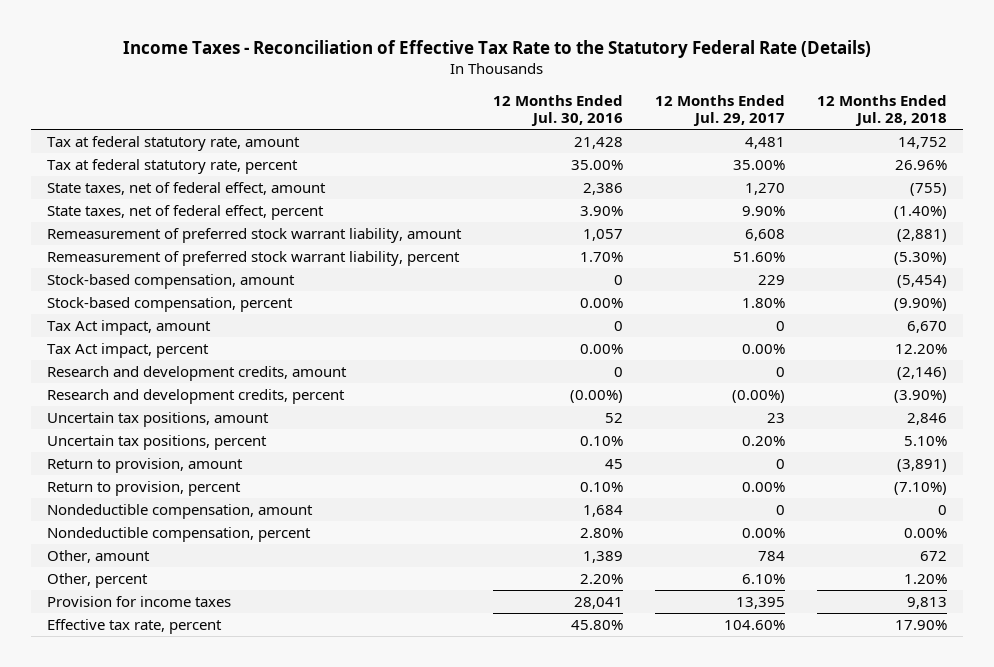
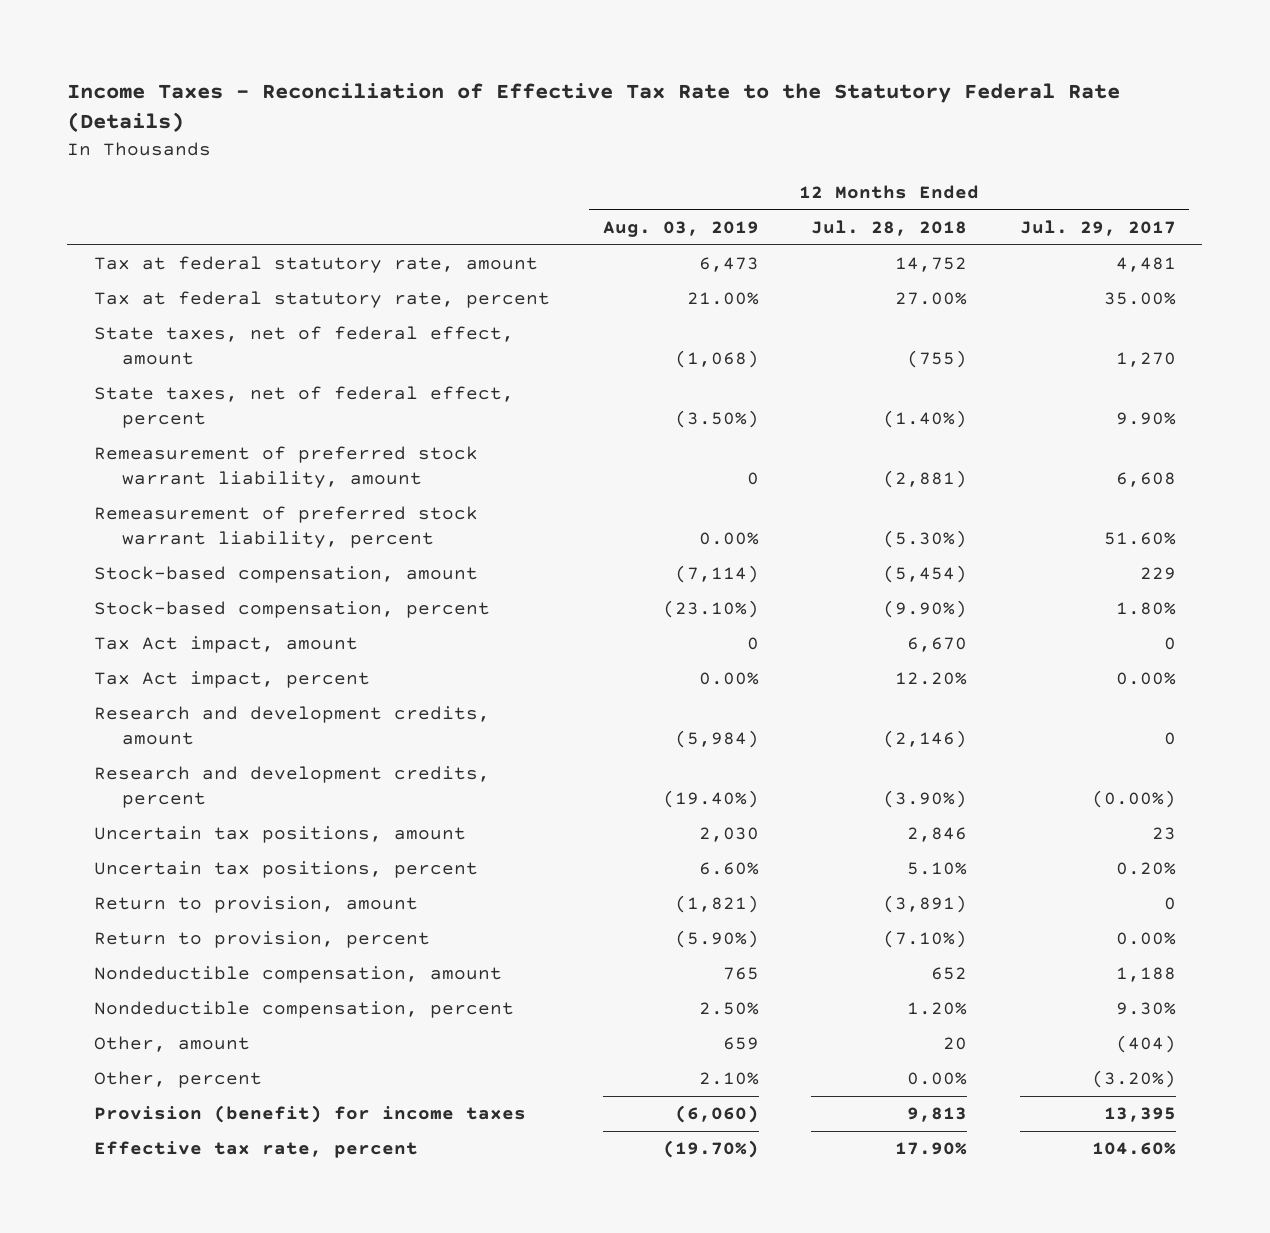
[493,94,624,127] 12 Months Ended Jul. 30, 2016 -> none
none -> [602,221,759,238] Aug. 03, 2019
[895,159,948,170] 26.96% -> [895,292,968,306] 27.00%
[776,504,786,515] 0 -> [1116,967,1177,983] 1,188
[938,504,948,515] 0 -> [931,967,968,981] 652
[742,527,786,538] 0.00% -> [1116,1002,1177,1016] 9.30%
[904,527,948,538] 0.00% -> [907,1002,968,1016] 1.20%
[758,550,786,561] 784 -> [1116,1035,1177,1054] (404)
[920,550,948,561] 672 -> [943,1037,968,1051] 20
[742,573,786,584] 6.10% -> [1092,1070,1177,1089] (3.20%)
[904,573,948,584] 1.20% -> [907,1072,968,1086] 0.00%
[47,595,232,607] Provision for income taxes -> [93,1105,526,1124] Provision (benefit) for income taxes

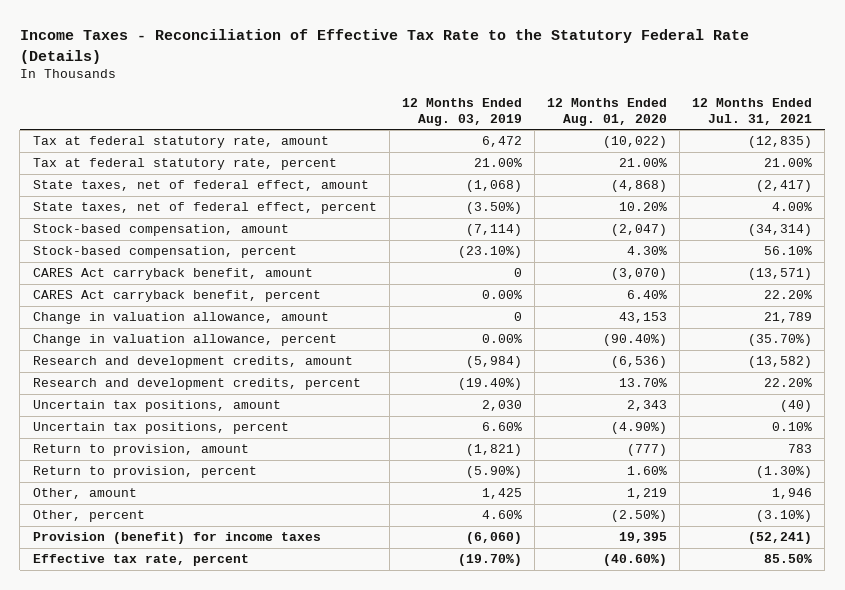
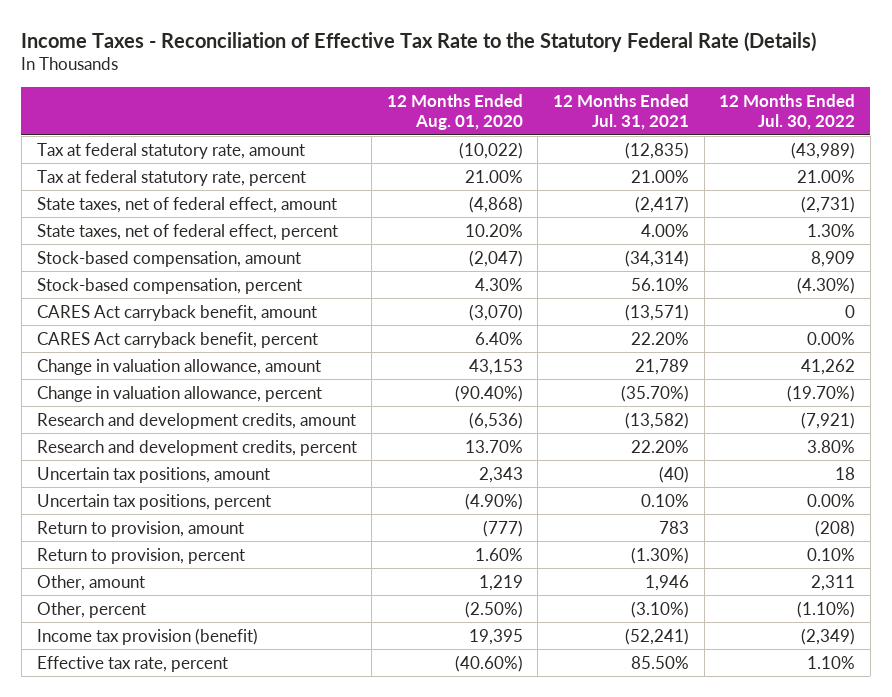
[401,97,522,126] 12 Months Ended Aug. 03, 2019 -> none
none -> [719,93,856,131] 12 Months Ended Jul. 30, 2022
[32,532,321,545] Provision (benefit) for income taxes -> [36,627,258,645] Income tax provision (benefit)

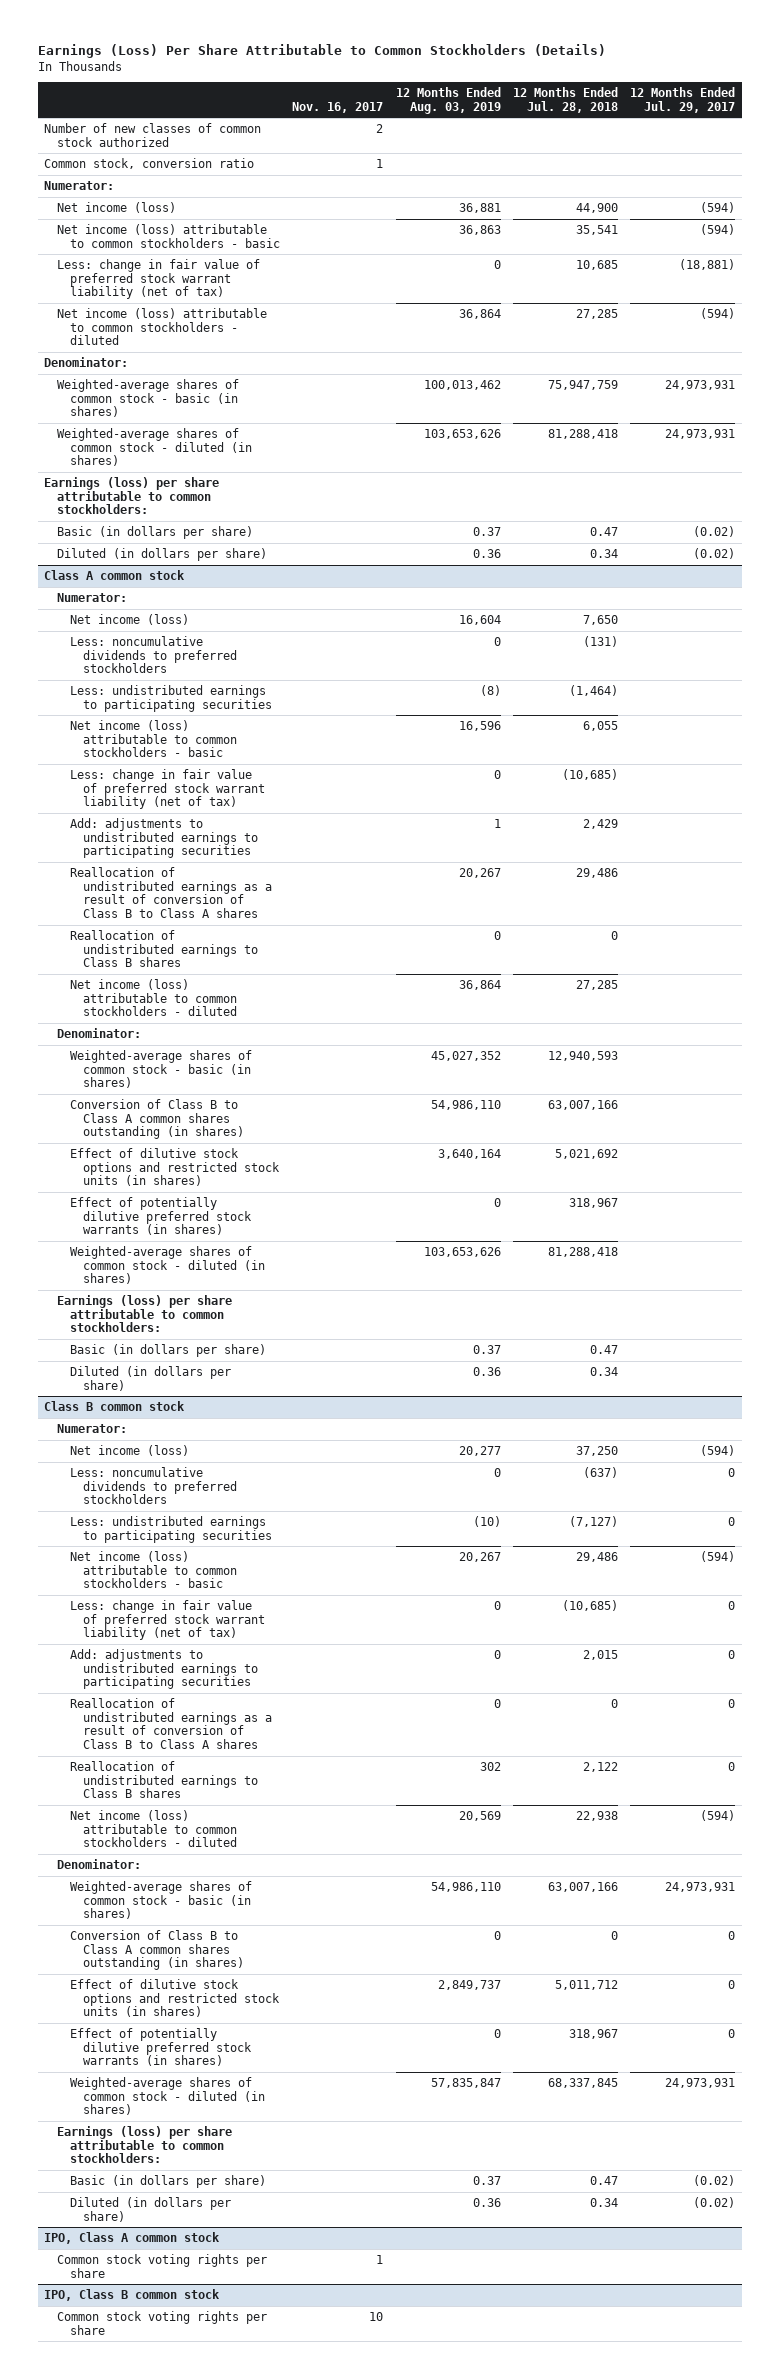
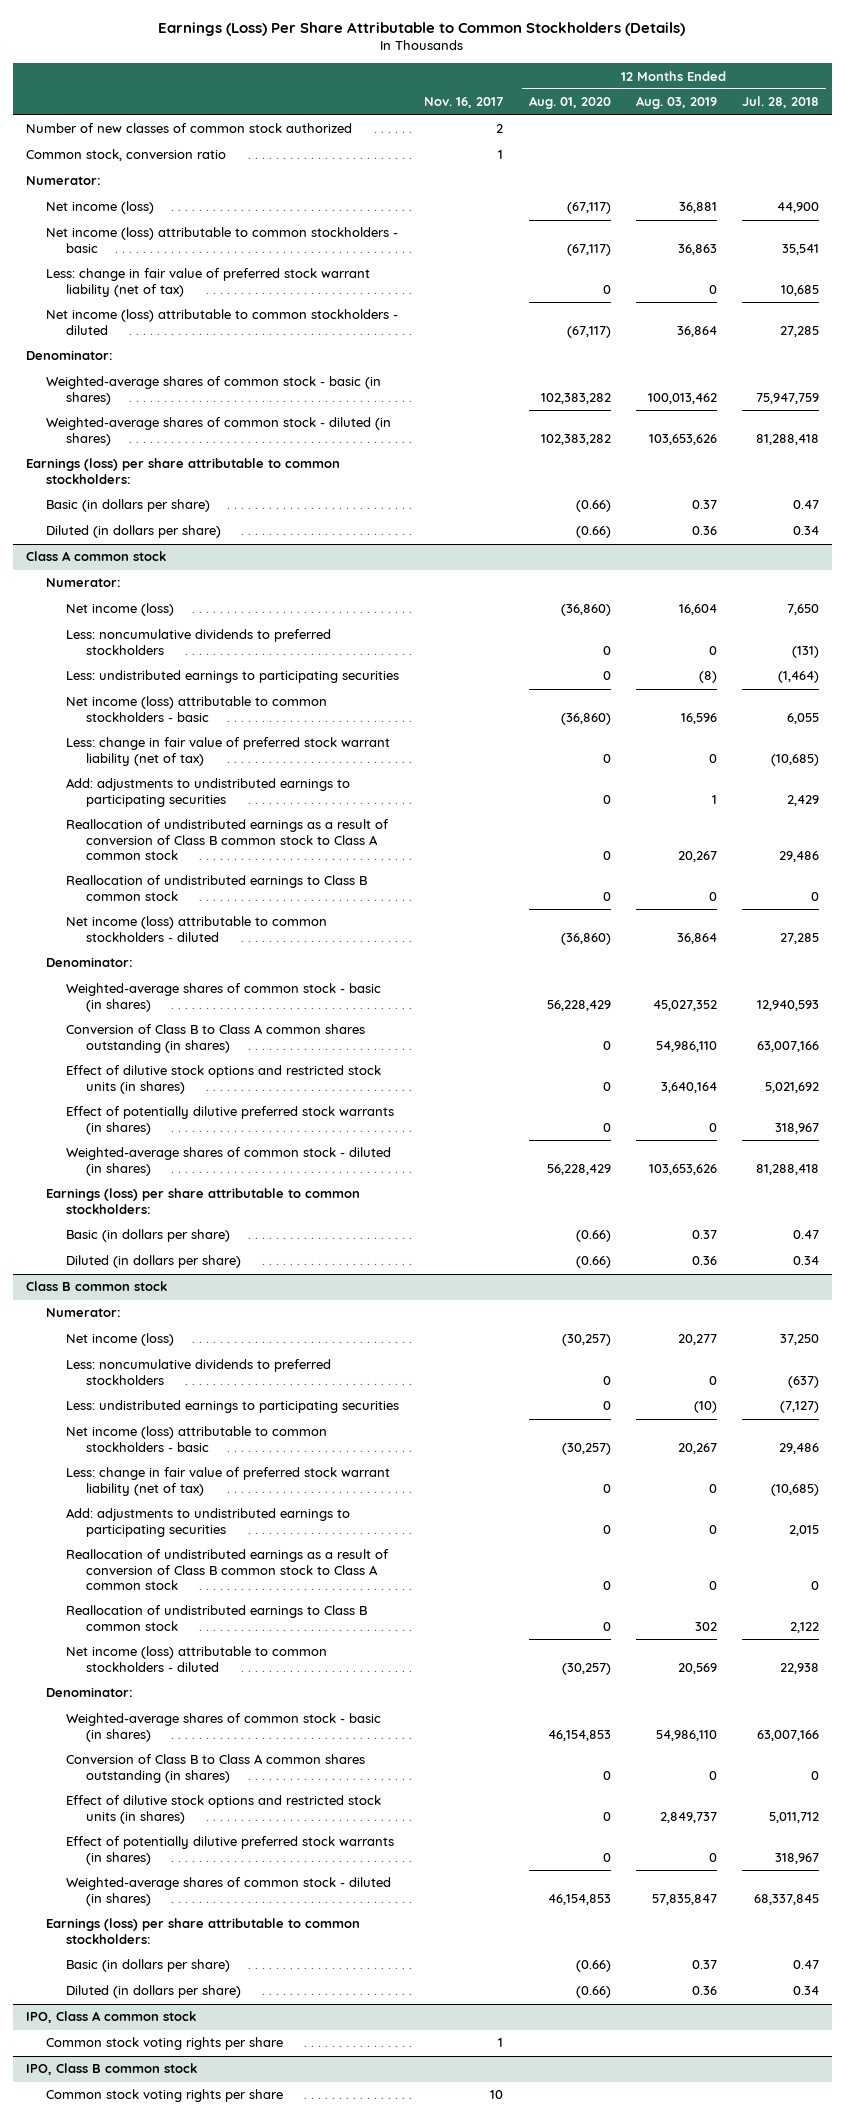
[630,87,736,113] 12 Months Ended Jul. 29, 2017 -> none
none -> [528,96,611,110] Aug. 01, 2020
[69,866,272,919] Reallocation of undistributed earnings as a result of conversion of Class B to Class A shares -> [66,819,390,861] Reallocation of undistributed earnings as a result of conversion of Class B common stock to Class A common stock
[69,929,258,968] Reallocation of undistributed earnings to Class B shares -> [66,875,368,901] Reallocation of undistributed earnings to Class B common stock
[69,1697,272,1750] Reallocation of undistributed earnings as a result of conversion of Class B to Class A shares -> [66,1549,390,1591] Reallocation of undistributed earnings as a result of conversion of Class B common stock to Class A common stock
[69,1760,258,1799] Reallocation of undistributed earnings to Class B shares -> [66,1605,368,1631] Reallocation of undistributed earnings to Class B common stock

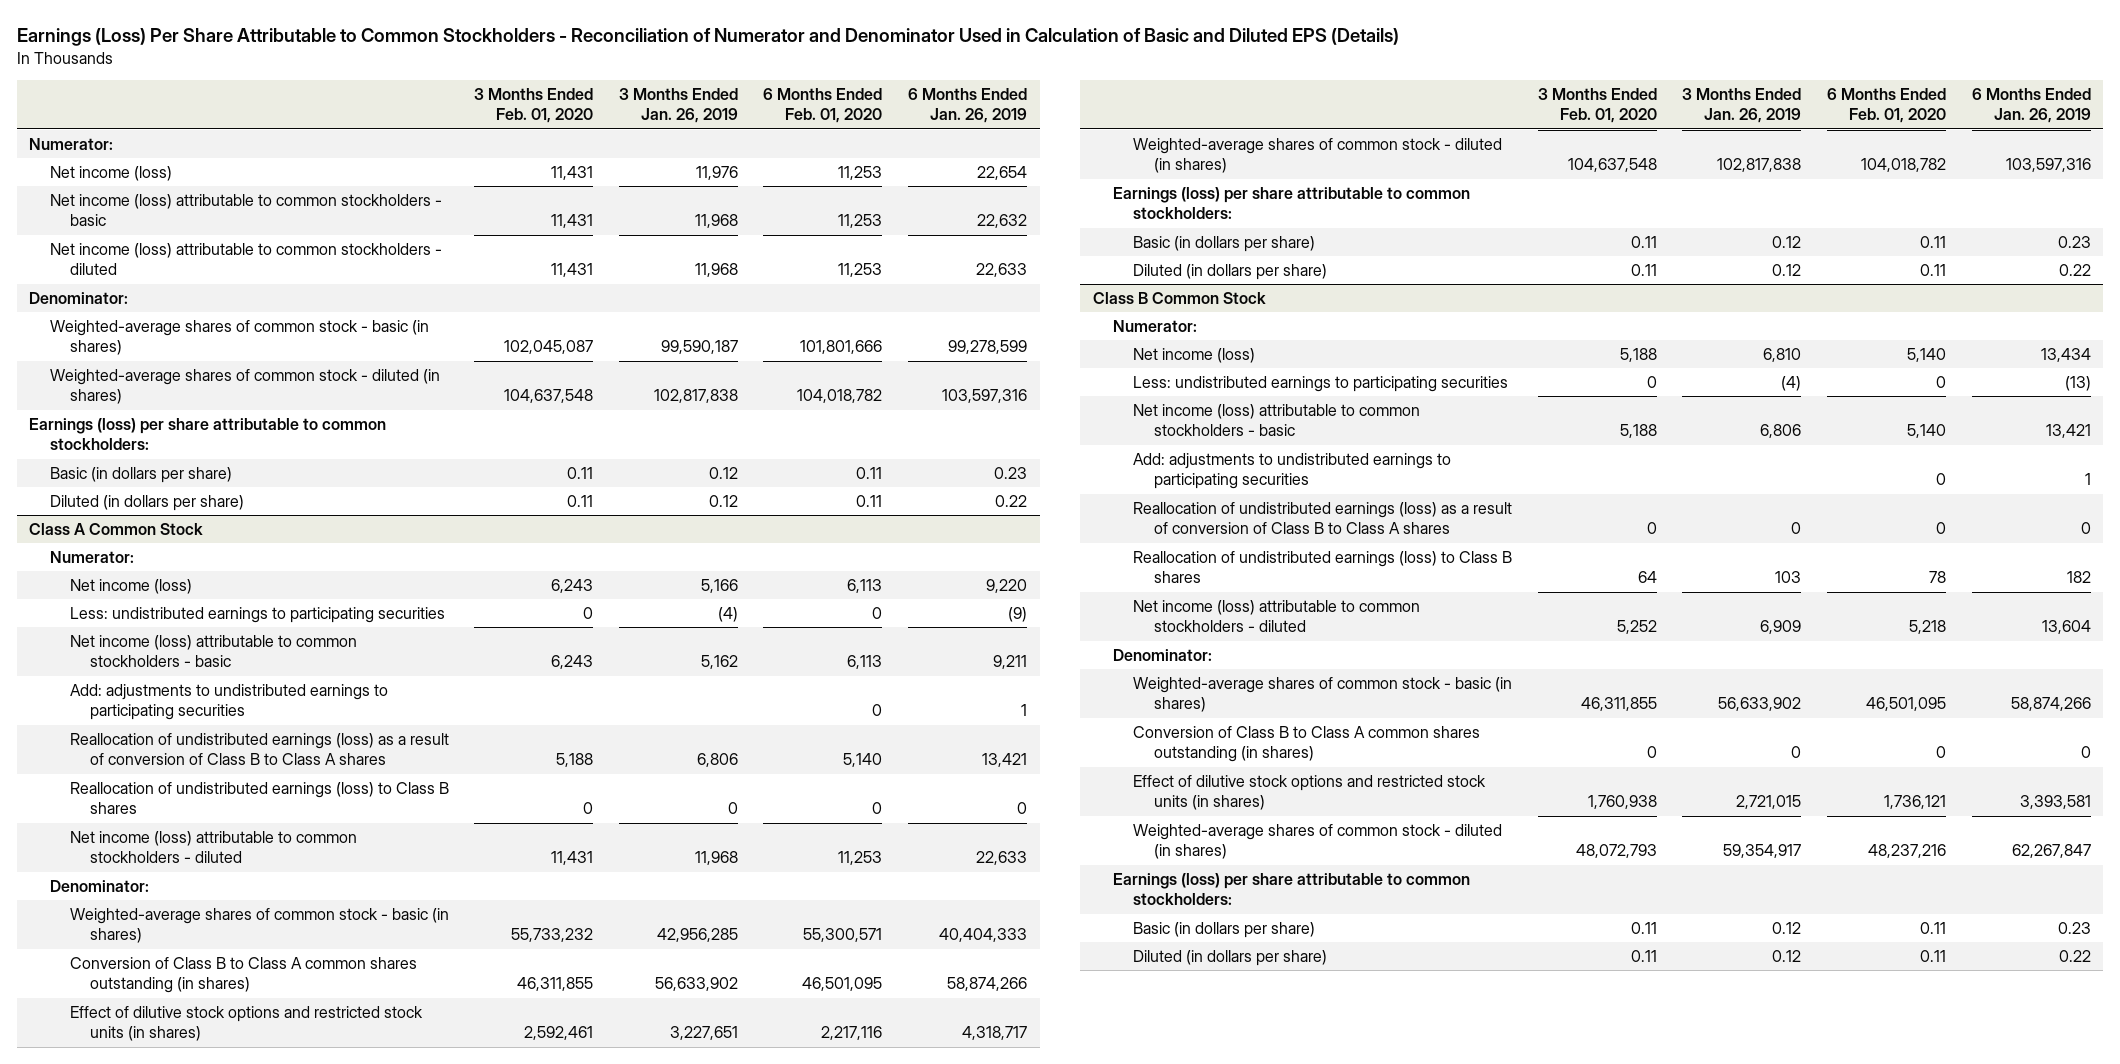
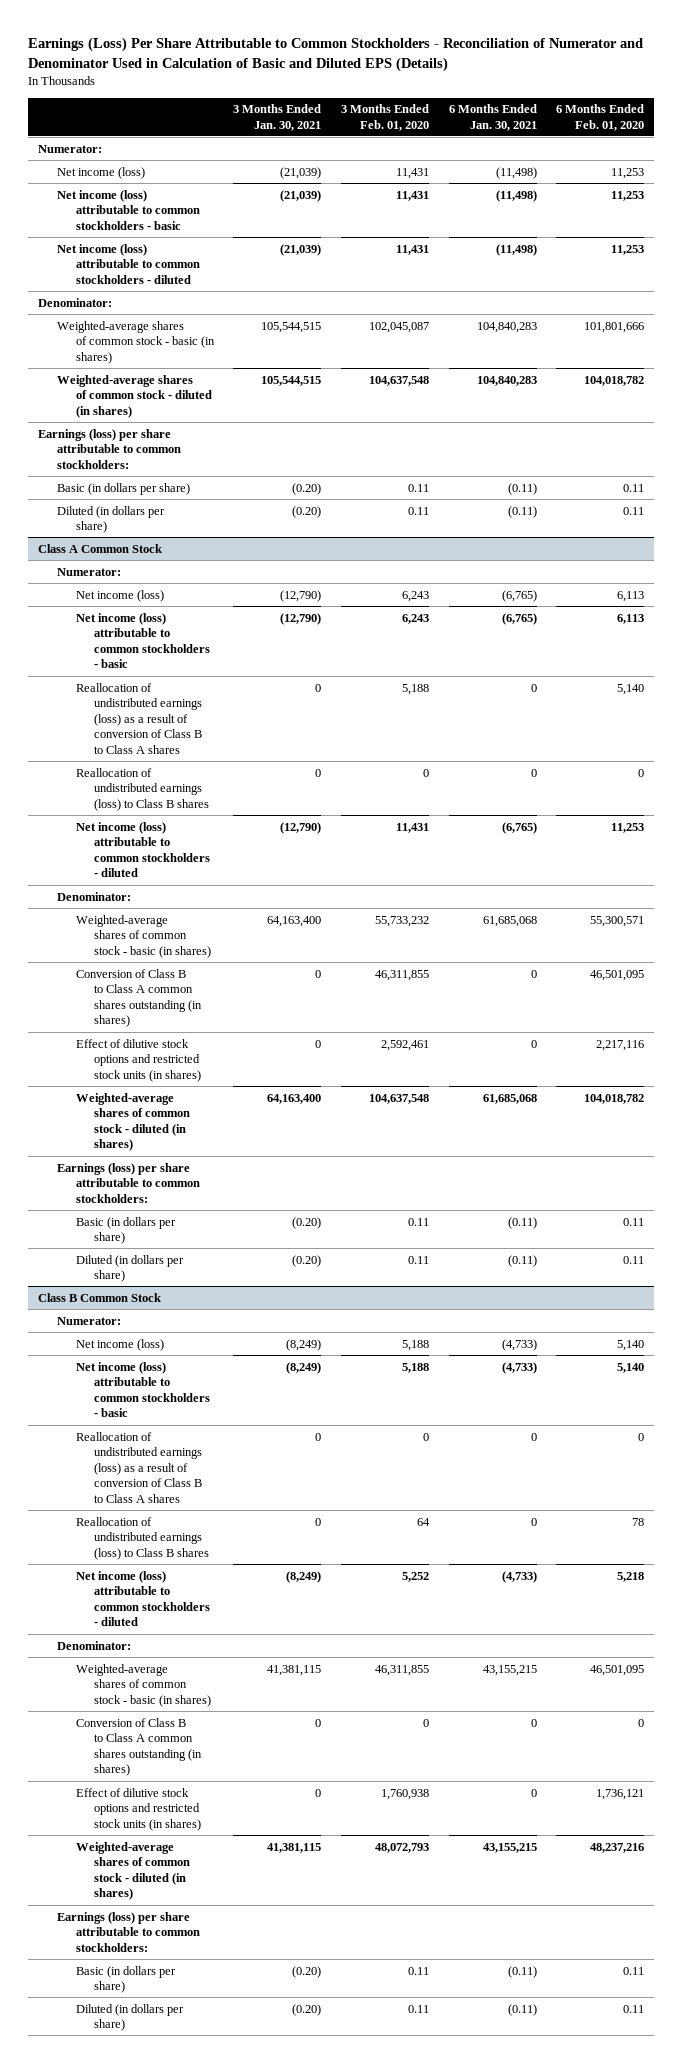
[618,88,738,124] 3 Months Ended Jan. 26, 2019 -> none
[907,88,1027,124] 6 Months Ended Jan. 26, 2019 -> none
none -> [233,104,322,131] 3 Months Ended Jan. 30, 2021
none -> [448,104,537,131] 6 Months Ended Jan. 30, 2021
[69,606,445,623] Less: undistributed earnings to participating securities -> none
[69,683,388,721] Add: adjustments to undistributed earnings to participating securities -> none
[1133,375,1509,392] Less: undistributed earnings to participating securities -> none
[1133,452,1452,490] Add: adjustments to undistributed earnings to participating securities -> none

